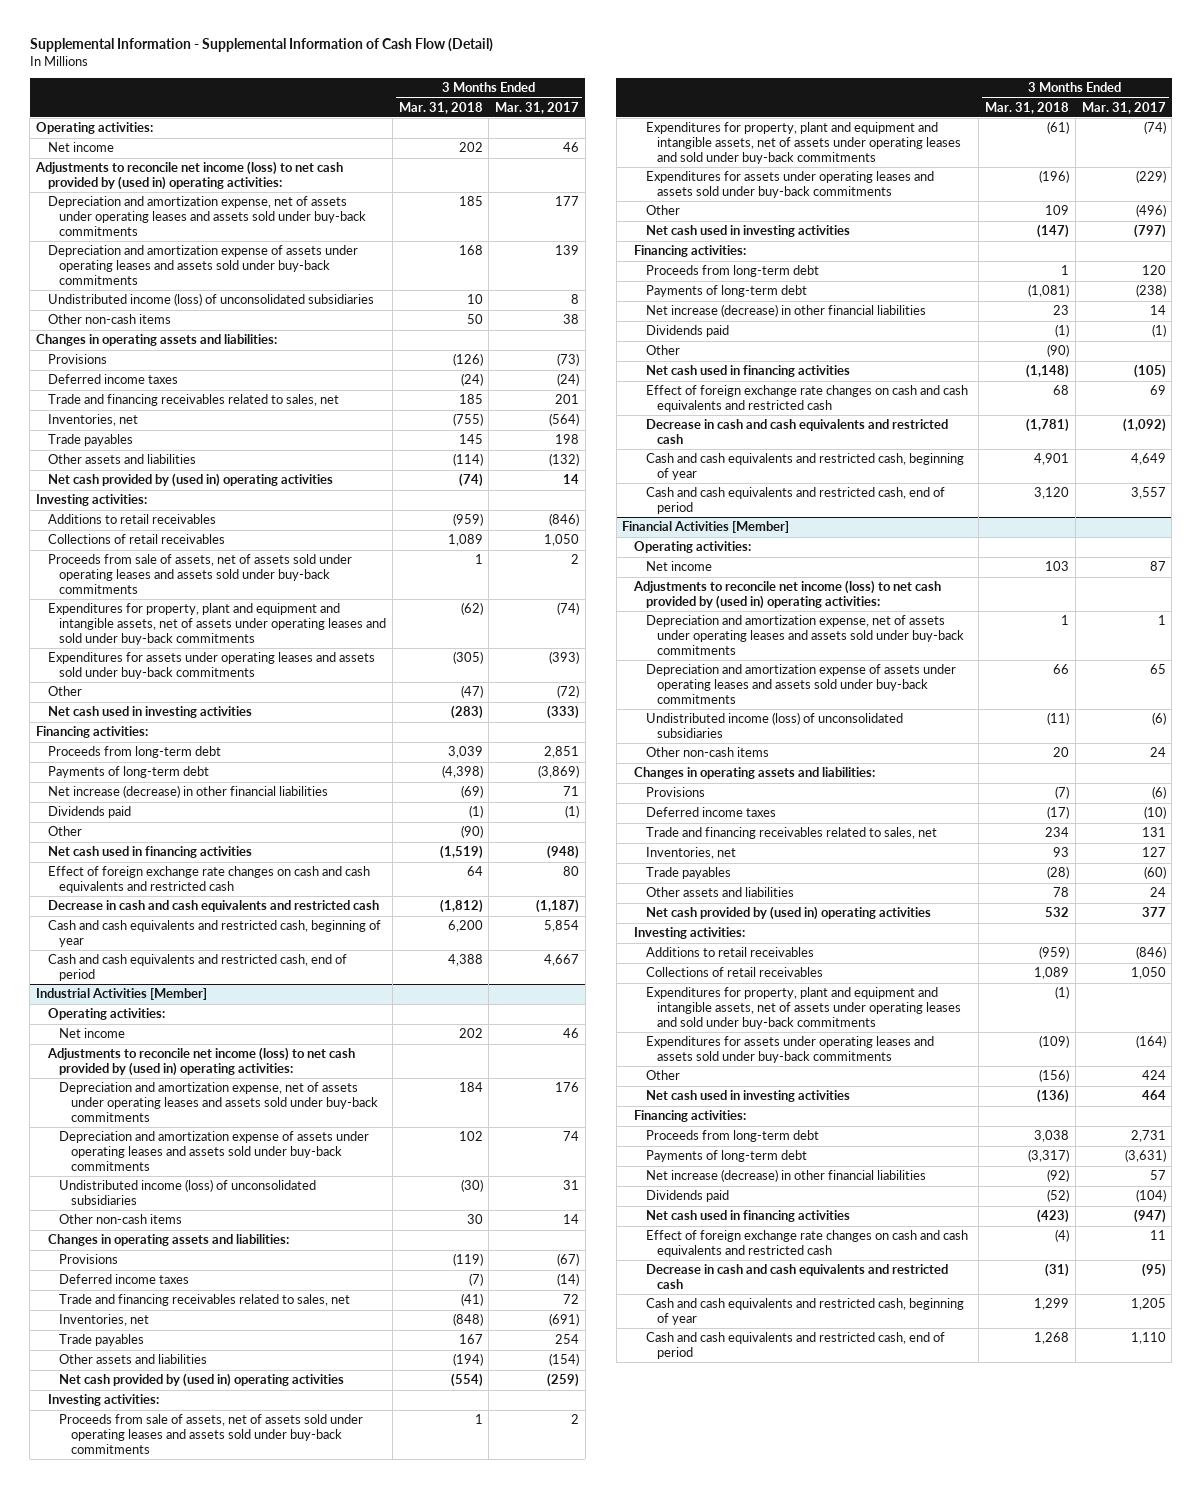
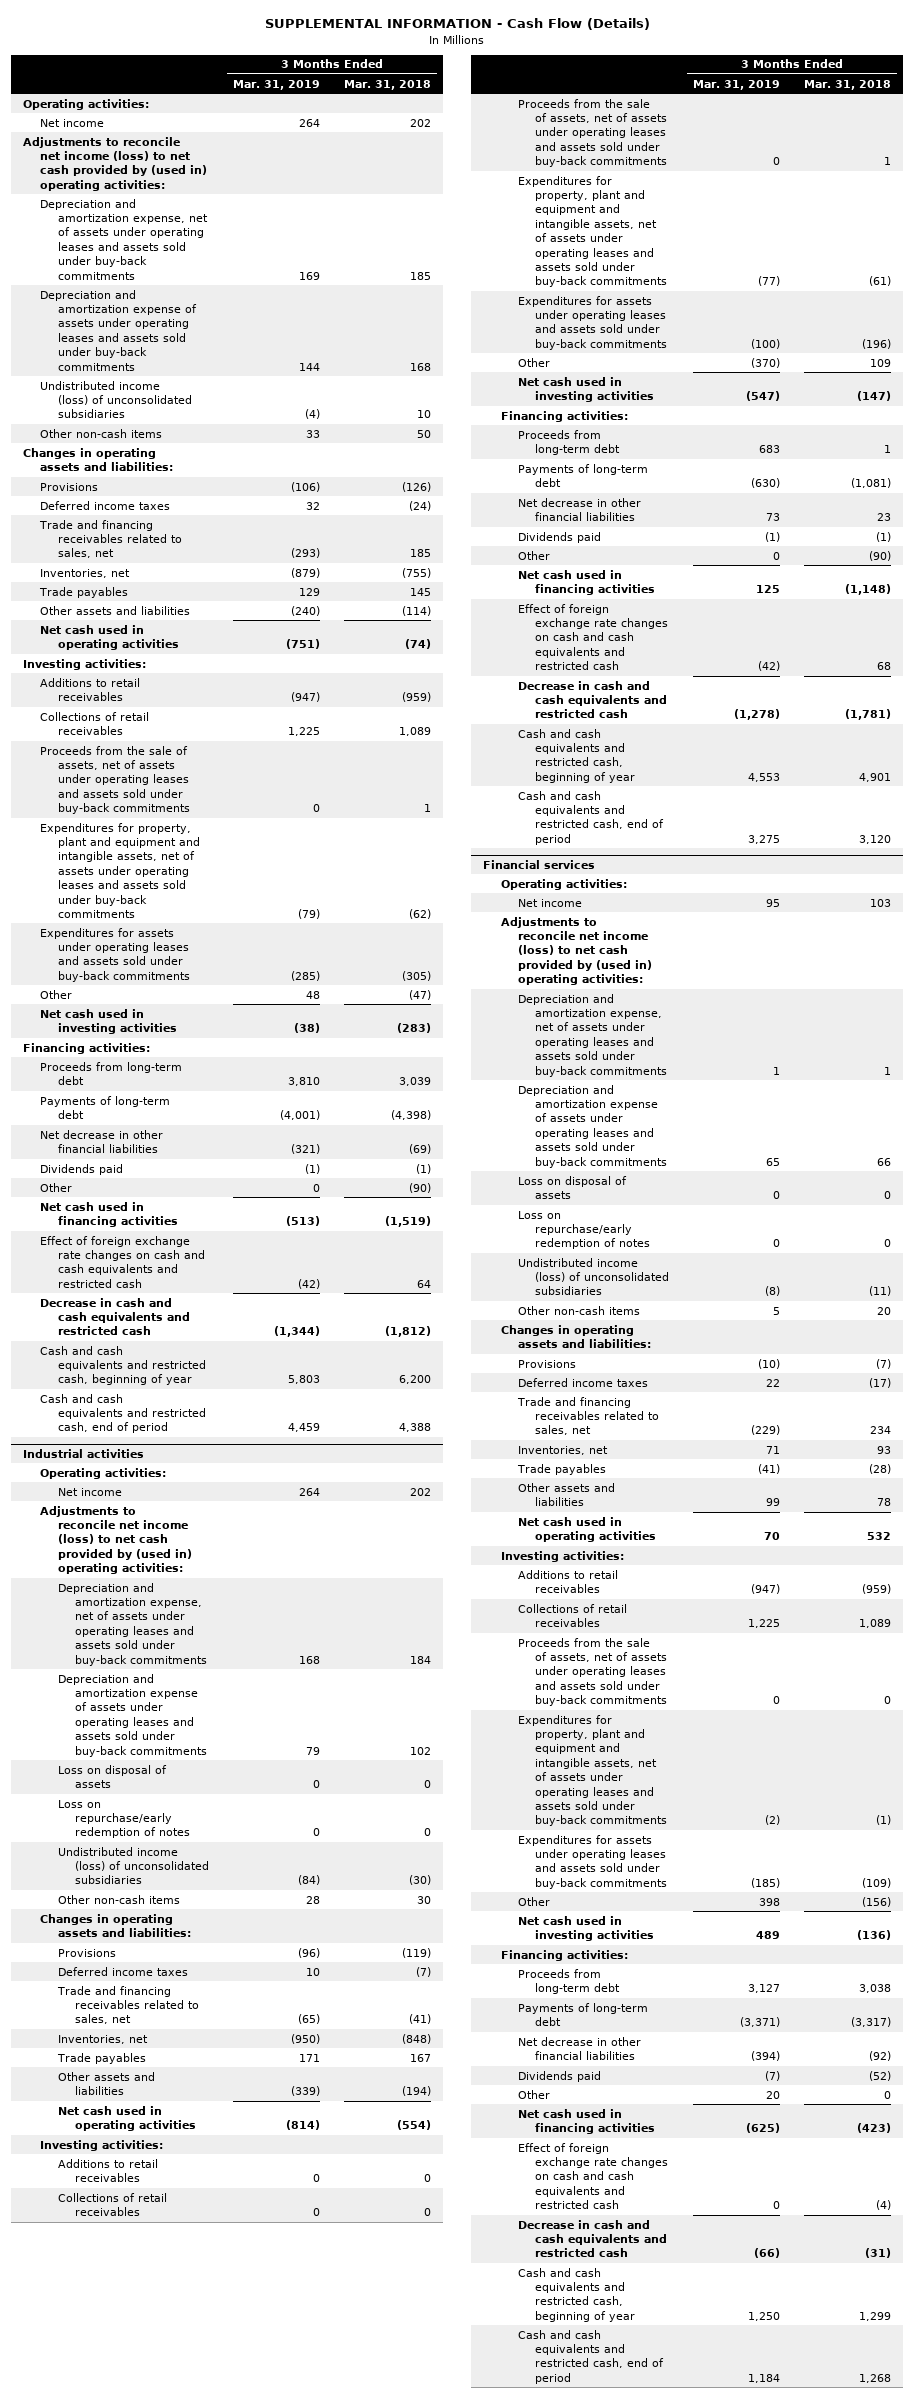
[29,37,493,52] Supplemental Information - Supplemental Information of Cash Flow (Detail) -> [265,18,651,31] SUPPLEMENTAL INFORMATION - Cash Flow (Details)
[495,101,580,114] Mar. 31, 2017 -> none
none -> [232,79,320,90] Mar. 31, 2019
[47,473,333,488] Net cash provided by (used in) operating activities -> [40,624,179,651] Net cash used in operating activities
[47,554,352,594] Proceeds from sale of assets, net of assets sold under operating leases and assets sold under buy-back commitments -> [40,745,190,815] Proceeds from the sale of assets, net of assets under operating leases and assets sold under buy-back commitments
[47,603,387,645] Expenditures for property, plant and equipment and intangible assets, net of assets under operating leases and sold under buy-back commitments -> [40,822,200,918] Expenditures for property, plant and equipment and intangible assets, net of assets under operating leases and assets sold under buy-back commitments
[47,785,328,799] Net increase (decrease) in other financial liabilities -> [40,1129,164,1154] Net decrease in other financial liabilities
[35,988,207,1001] Industrial Activities [Member] -> [23,1448,145,1458] Industrial activities
none -> [57,1764,167,1789] Loss on disposal of assets
none -> [57,1799,190,1839] Loss on repurchase/early redemption of notes
[59,1373,345,1388] Net cash provided by (used in) operating activities -> [57,2105,196,2132] Net cash used in operating activities
none -> [57,2158,158,2183] Additions to retail receivables
none -> [57,2192,167,2217] Collections of retail receivables
[59,1414,364,1454] Proceeds from sale of assets, net of assets sold under operating leases and assets sold under buy-back commitments -> [517,98,667,168] Proceeds from the sale of assets, net of assets under operating leases and assets sold under buy-back commitments
[645,122,962,164] Expenditures for property, plant and equipment and intangible assets, net of assets under operating leases and sold under buy-back commitments -> [517,175,667,288] Expenditures for property, plant and equipment and intangible assets, net of assets under operating leases and assets sold under buy-back commitments
[645,304,926,318] Net increase (decrease) in other financial liabilities -> [517,497,641,522] Net decrease in other financial liabilities
[622,521,790,534] Financial Activities [Member] -> [483,859,596,869] Financial services
none -> [517,1175,627,1200] Loss on disposal of assets
none -> [517,1210,650,1250] Loss on repurchase/early redemption of notes
[645,906,931,921] Net cash provided by (used in) operating activities -> [517,1516,656,1543] Net cash used in operating activities
none -> [517,1637,667,1707] Proceeds from the sale of assets, net of assets under operating leases and assets sold under buy-back commitments
[645,987,962,1029] Expenditures for property, plant and equipment and intangible assets, net of assets under operating leases and sold under buy-back commitments -> [517,1714,667,1827] Expenditures for property, plant and equipment and intangible assets, net of assets under operating leases and assets sold under buy-back commitments
[645,1169,926,1183] Net increase (decrease) in other financial liabilities -> [517,2036,641,2061] Net decrease in other financial liabilities
none -> [517,2089,550,2099] Other

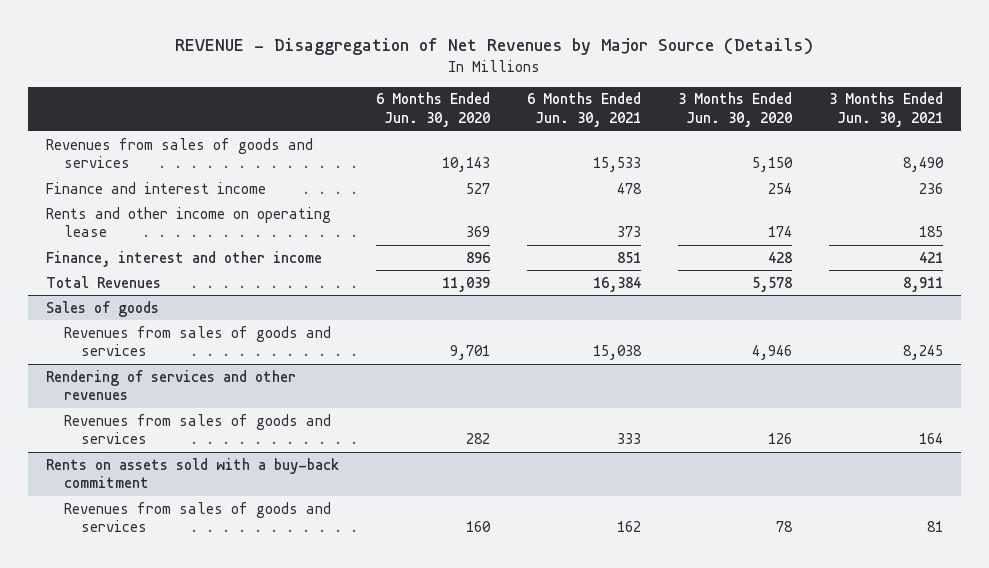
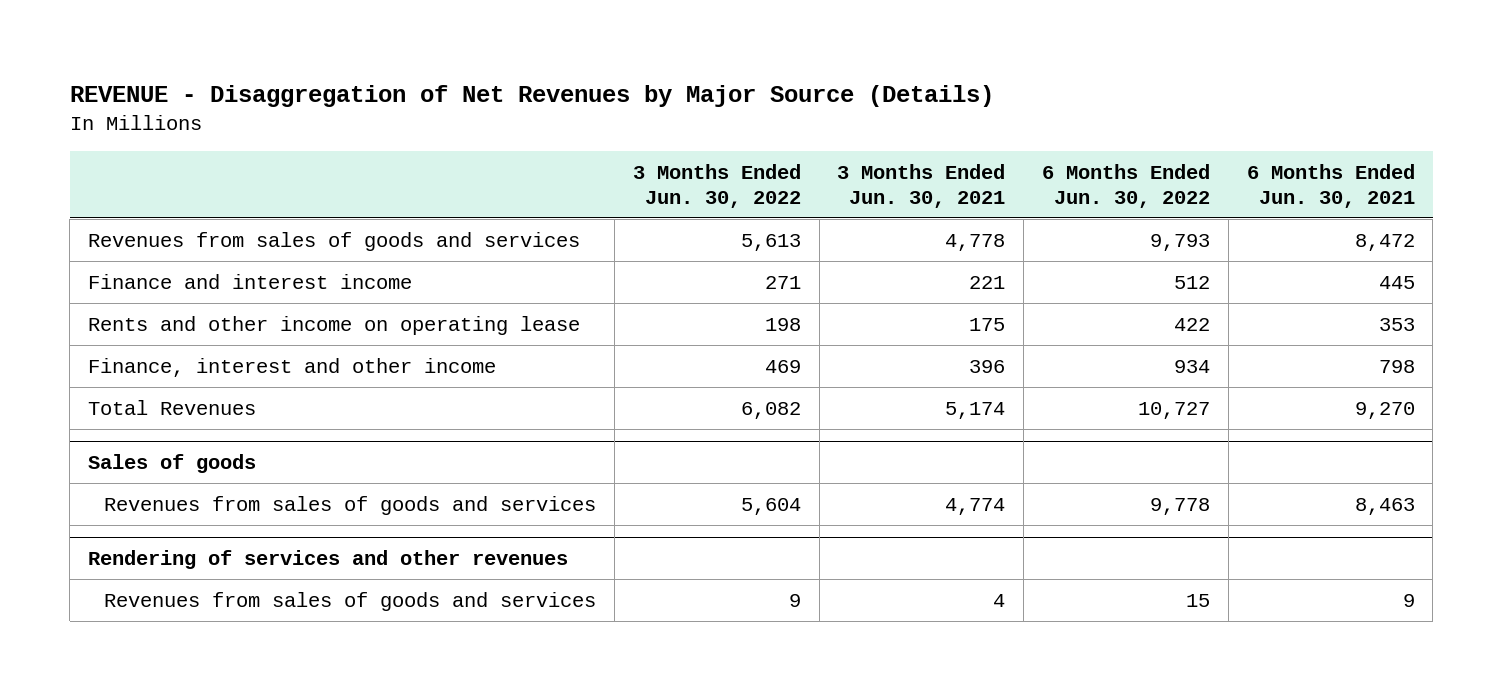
[376,92,491,128] 6 Months Ended Jun. 30, 2020 -> none
[677,92,792,128] 3 Months Ended Jun. 30, 2020 -> none
none -> [632,163,801,208] 3 Months Ended Jun. 30, 2022
none -> [1041,163,1210,208] 6 Months Ended Jun. 30, 2022
[592,157,641,173] 15,533 -> [1354,233,1415,251] 8,472
[902,157,944,173] 8,490 -> [945,233,1006,251] 4,778
[616,182,642,194] 478 -> [1378,275,1415,289] 445
[918,182,943,194] 236 -> [969,275,1006,289] 221
[616,226,641,238] 373 -> [1378,317,1415,331] 353
[918,226,943,238] 185 -> [969,317,1006,331] 175
[616,251,641,263] 851 -> [1378,359,1415,373] 798
[918,251,943,263] 421 -> [969,359,1006,373] 396
[592,276,641,292] 16,384 -> [1354,401,1415,419] 9,270
[902,276,943,292] 8,911 -> [945,401,1006,419] 5,174
[592,345,642,361] 15,038 -> [1354,497,1415,515] 8,463
[902,345,943,361] 8,245 -> [945,497,1006,515] 4,774
[46,457,340,489] Rents on assets sold with a buy-back commitment -> none
[63,501,331,533] Revenues from sales of goods and services -> none
[616,433,641,445] 333 -> [1402,593,1415,607] 9
[918,433,943,445] 164 -> [993,593,1006,607] 4

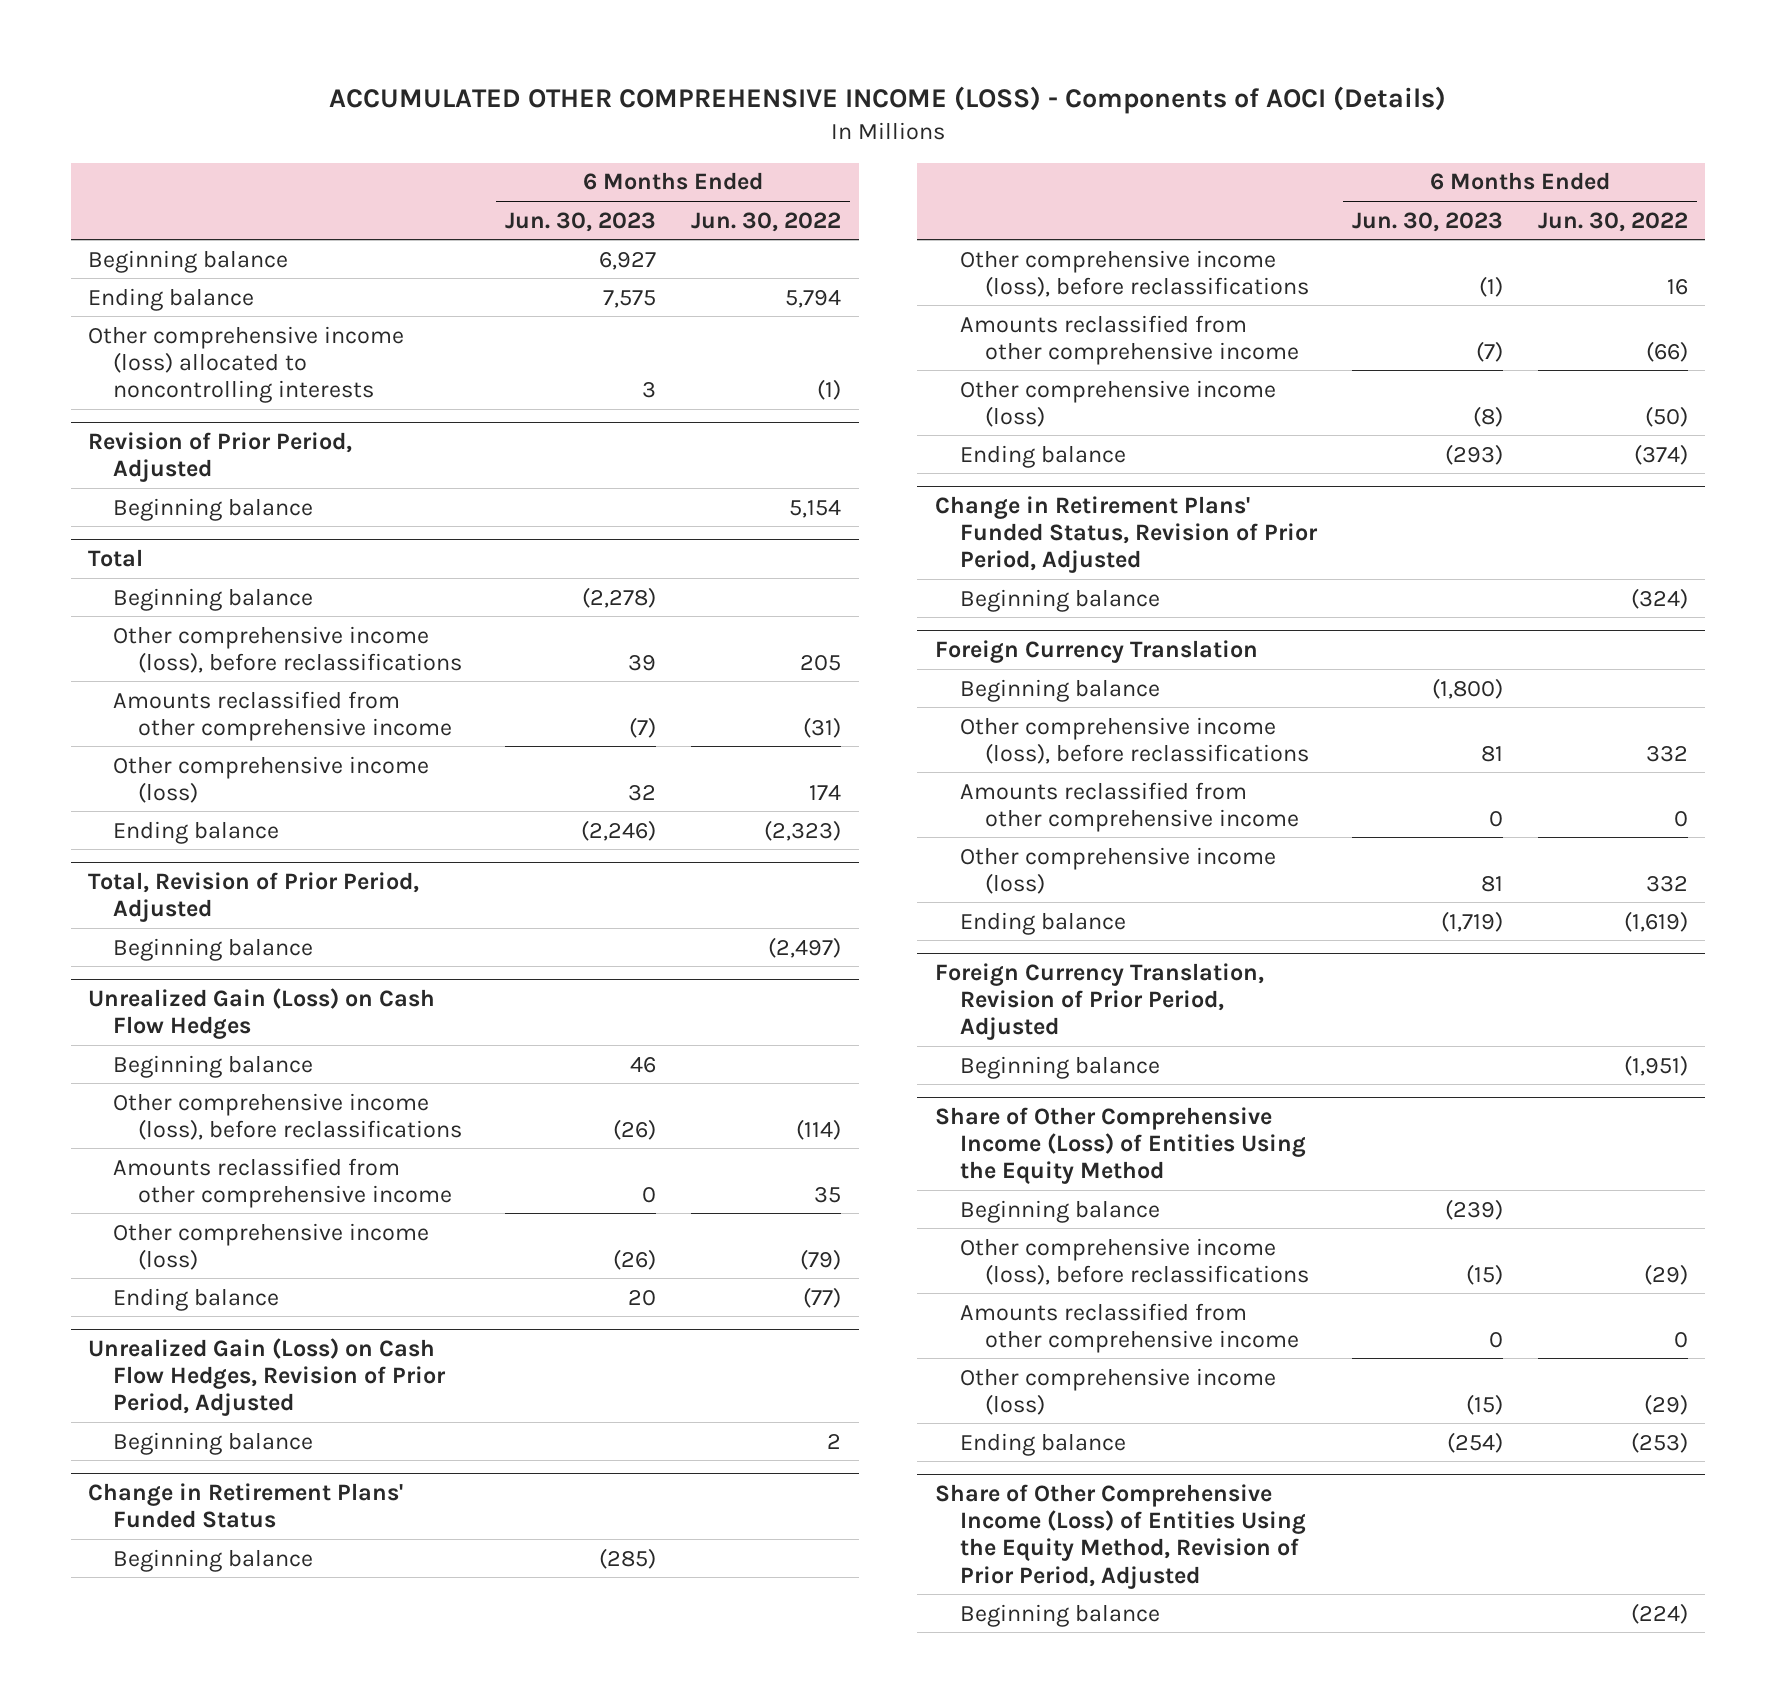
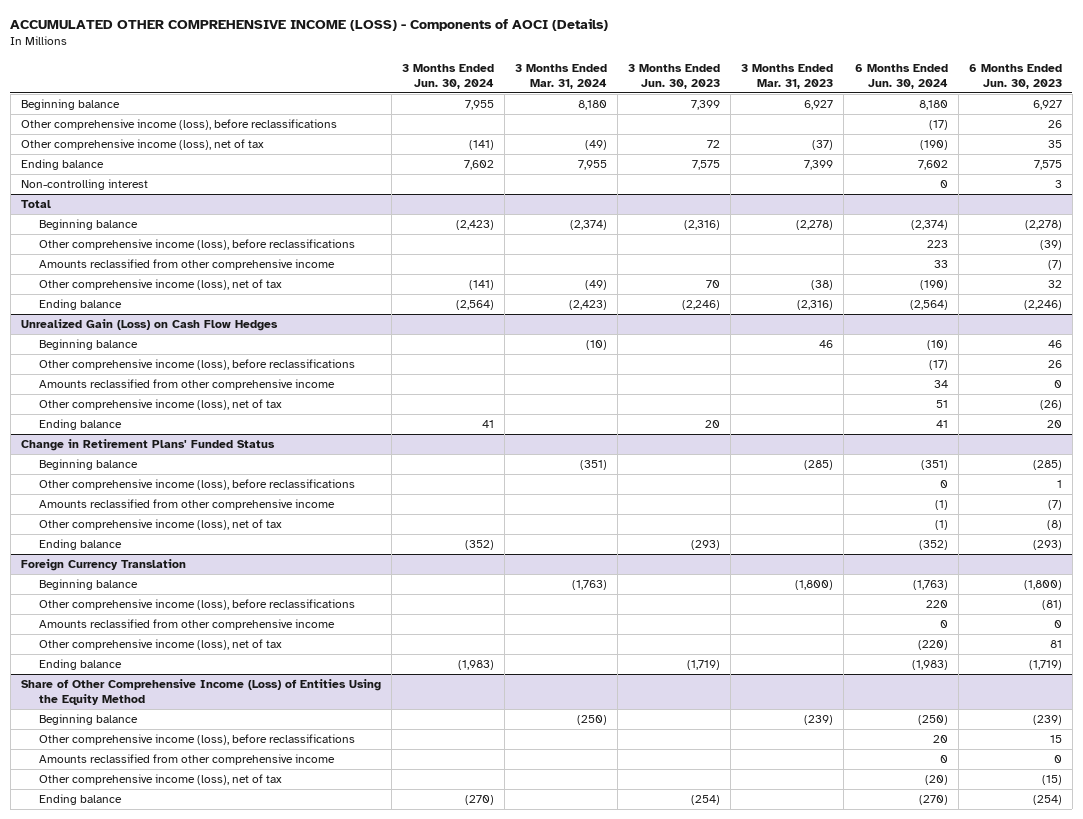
[691,211,842,232] Jun. 30, 2022 -> none
none -> [402,63,495,89] 3 Months Ended Jun. 30, 2024
none -> [515,63,608,89] 3 Months Ended Mar. 31, 2024
none -> [628,63,721,89] 3 Months Ended Jun. 30, 2023
none -> [741,63,834,89] 3 Months Ended Mar. 31, 2023
none -> [854,63,948,89] 6 Months Ended Jun. 30, 2024
none -> [20,119,337,131] Other comprehensive income (loss), before reclassifications
none -> [20,139,264,151] Other comprehensive income (loss), net of tax
[88,432,353,483] Revision of Prior Period, Adjusted -> none
[113,497,314,521] Beginning balance -> none
[88,325,405,403] Other comprehensive income (loss) allocated to noncontrolling interests -> [20,179,148,191] Non-controlling interest
[628,654,657,671] 39 -> [1039,240,1062,251] (39)
[113,755,430,803] Other comprehensive income (loss) -> [39,279,283,291] Other comprehensive income (loss), net of tax
[88,872,420,923] Total, Revision of Prior Period, Adjusted -> none
[113,937,314,961] Beginning balance -> none
[613,1118,657,1140] (26) -> [1047,360,1062,369] 26
[113,1222,430,1270] Other comprehensive income (loss) -> [39,399,283,411] Other comprehensive income (loss), net of tax
[88,1338,447,1417] Unrealized Gain (Loss) on Cash Flow Hedges, Revision of Prior Period, Adjusted -> none
[113,1431,314,1455] Beginning balance -> none
[1478,275,1503,297] (1) -> [1056,480,1062,489] 1
[960,379,1277,427] Other comprehensive income (loss) -> [39,519,283,531] Other comprehensive income (loss), net of tax
[934,496,1319,574] Change in Retirement Plans' Funded Status, Revision of Prior Period, Adjusted -> none
[960,588,1161,612] Beginning balance -> none
[1480,745,1503,762] 81 -> [1041,600,1062,611] (81)
[960,846,1277,894] Other comprehensive income (loss) -> [39,639,283,651] Other comprehensive income (loss), net of tax
[934,963,1264,1041] Foreign Currency Translation, Revision of Prior Period, Adjusted -> none
[960,1055,1161,1079] Beginning balance -> none
[1465,1263,1503,1285] (15) -> [1049,735,1062,744] 15
[960,1367,1277,1415] Other comprehensive income (loss) -> [39,774,283,786] Other comprehensive income (loss), net of tax
[934,1484,1307,1589] Share of Other Comprehensive Income (Loss) of Entities Using the Equity Method, Revision of Prior Period, Adjusted -> none
[960,1603,1161,1627] Beginning balance -> none

